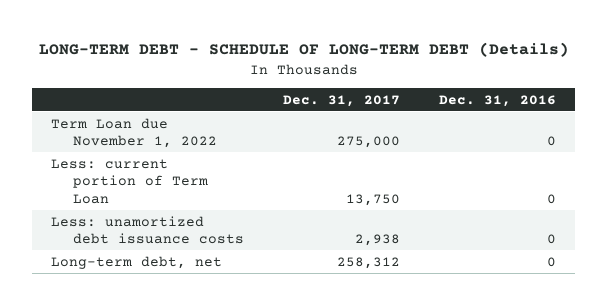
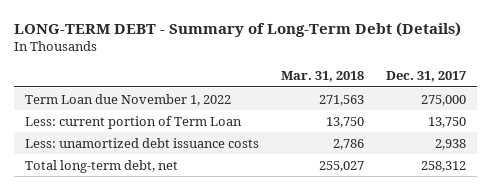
[38,42,569,58] LONG-TERM DEBT - SCHEDULE OF LONG-TERM DEBT (Details) -> [13,21,461,37] LONG-TERM DEBT - Summary of Long-Term Debt (Details)
[438,94,556,107] Dec. 31, 2016 -> none
none -> [281,71,365,83] Mar. 31, 2018
[51,255,223,269] Long-term debt, net -> [24,159,178,173] Total long-term debt, net

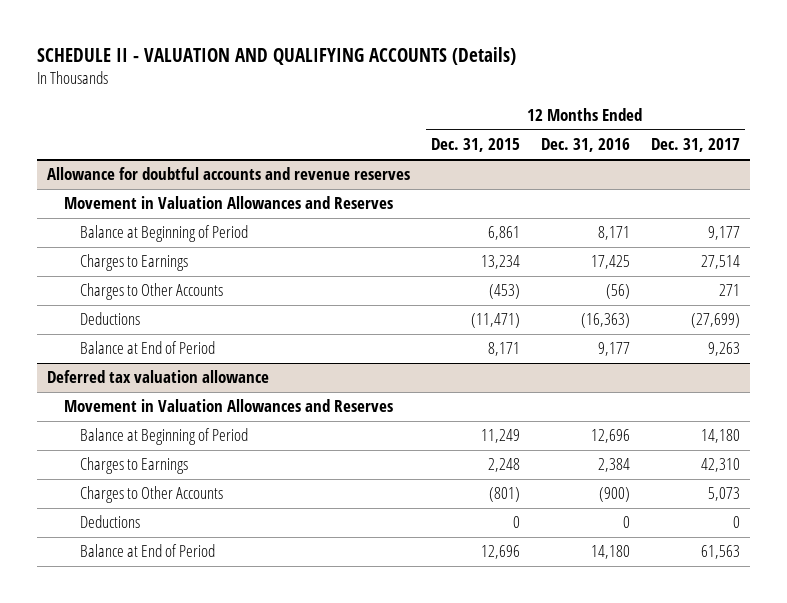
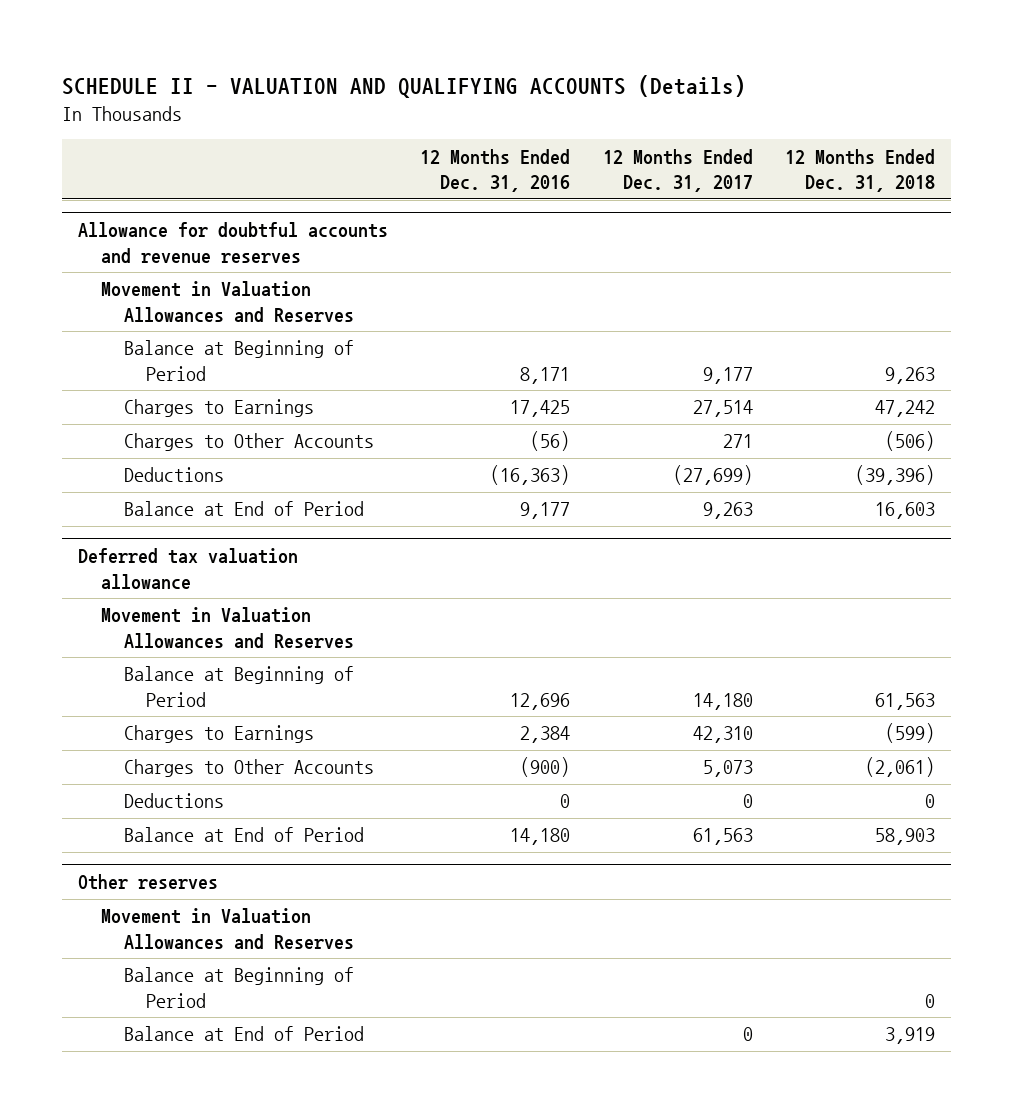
[431,138,521,153] Dec. 31, 2015 -> none
none -> [784,148,935,193] 12 Months Ended Dec. 31, 2018
none -> [78,874,219,891] Other reserves
none -> [100,908,354,950] Movement in Valuation Allowances and Reserves
none -> [123,967,354,1008] Balance at Beginning of Period
none -> [123,1026,364,1042] Balance at End of Period

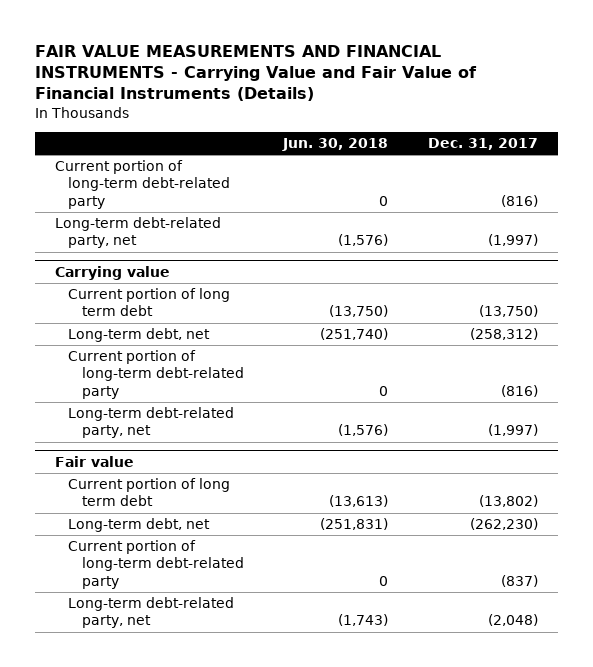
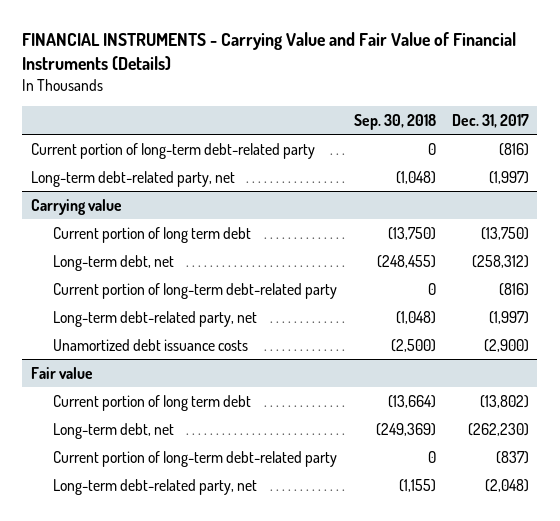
[35,44,478,102] FAIR VALUE MEASUREMENTS AND FINANCIAL INSTRUMENTS - Carrying Value and Fair Value of Financial Instruments (Details) -> [22,32,517,70] FINANCIAL INSTRUMENTS - Carrying Value and Fair Value of Financial Instruments (Details)
[282,138,389,152] Jun. 30, 2018 -> none
none -> [353,113,436,130] Sep. 30, 2018
none -> [53,338,249,351] Unamortized debt issuance costs

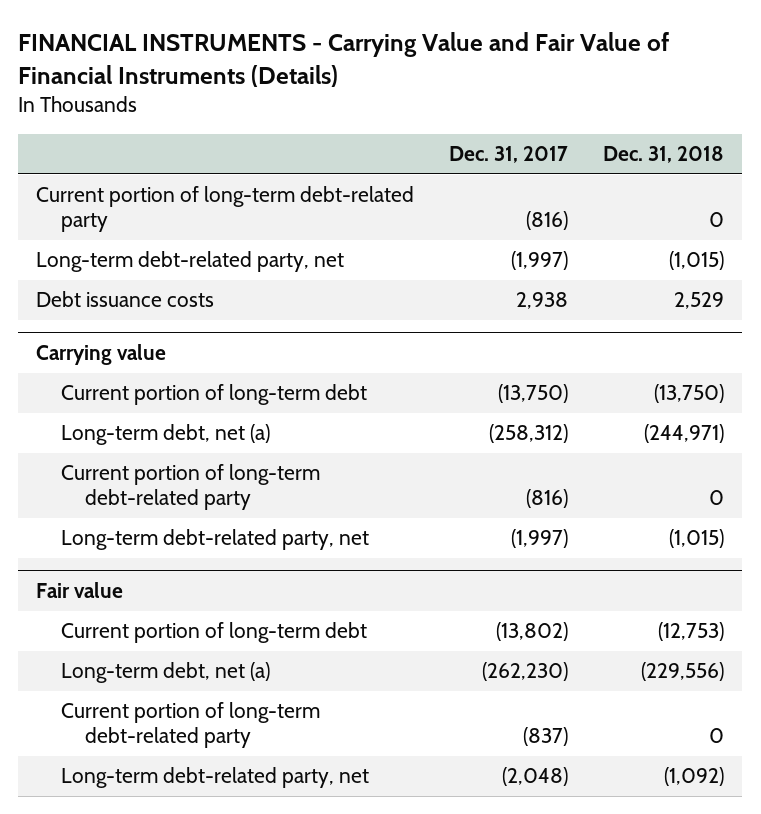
[353,113,436,130] Sep. 30, 2018 -> none
none -> [603,146,725,164] Dec. 31, 2018
none -> [36,291,215,308] Debt issuance costs
[53,226,252,243] Current portion of long term debt -> [60,384,367,406] Current portion of long-term debt
[53,254,175,271] Long-term debt, net -> [60,424,270,446] Long-term debt, net (a)
[53,338,249,351] Unamortized debt issuance costs -> none
[53,394,252,411] Current portion of long term debt -> [60,622,367,644] Current portion of long-term debt
[53,422,175,439] Long-term debt, net -> [60,662,270,684] Long-term debt, net (a)

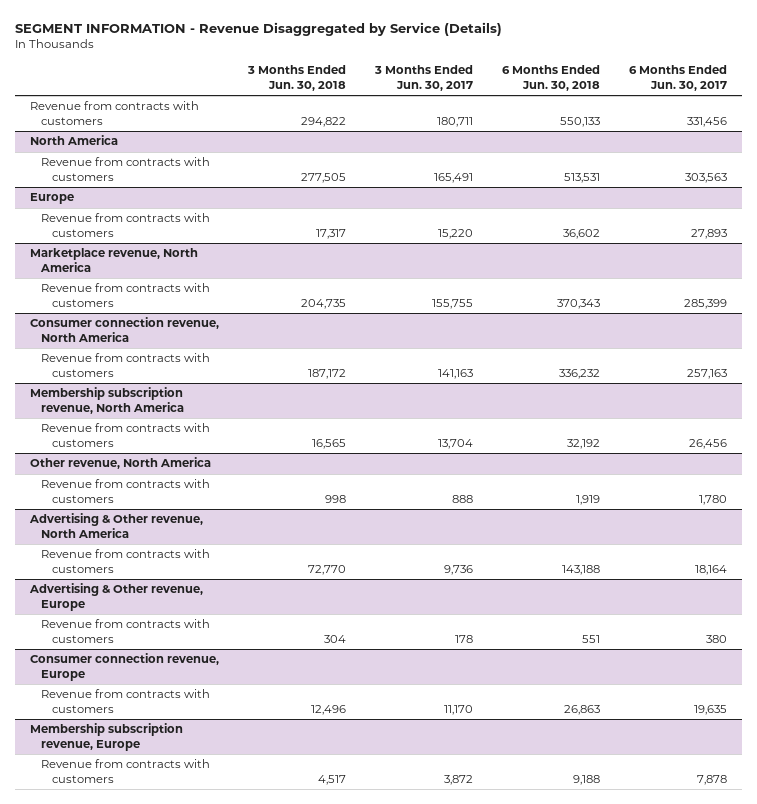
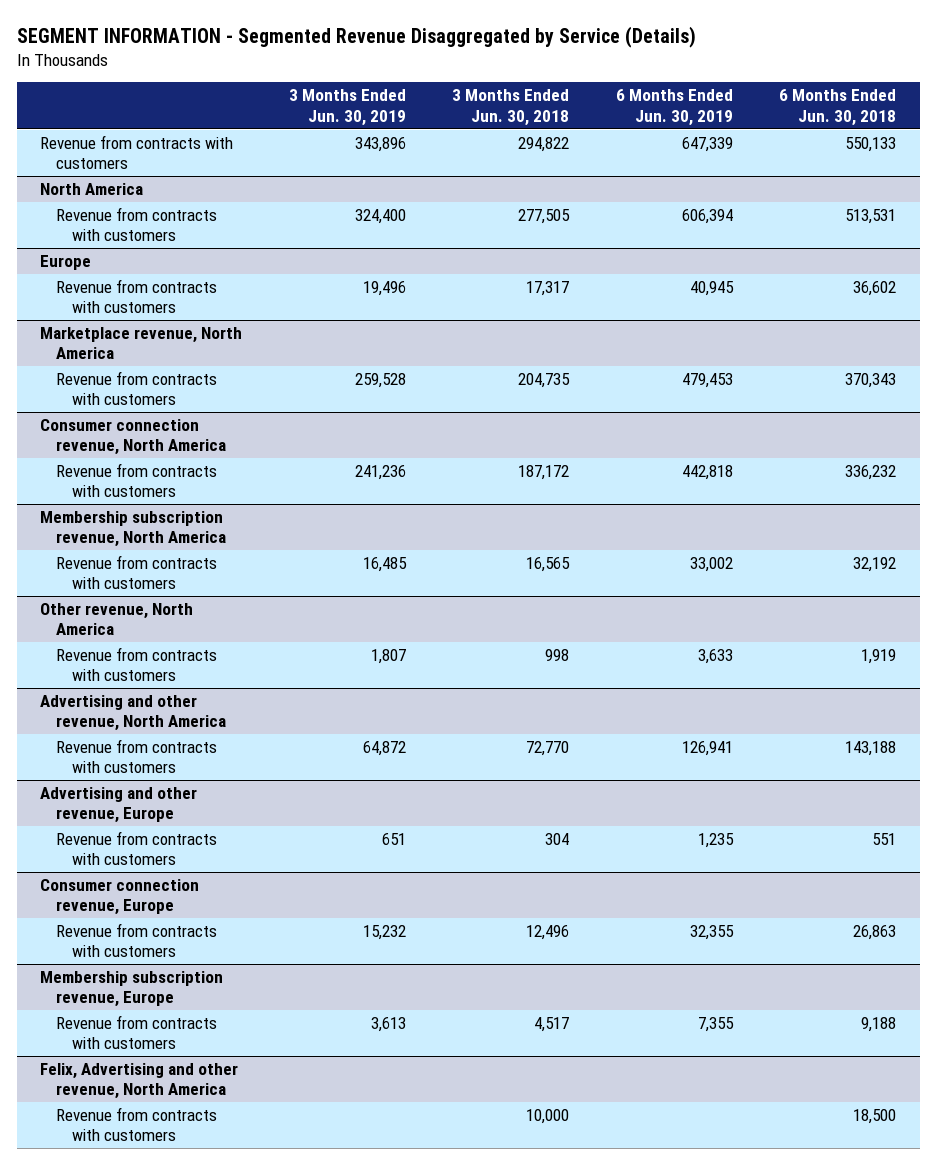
[15,22,503,37] SEGMENT INFORMATION - Revenue Disaggregated by Service (Details) -> [16,25,696,48] SEGMENT INFORMATION - Segmented Revenue Disaggregated by Service (Details)
[374,65,474,91] 3 Months Ended Jun. 30, 2017 -> none
[629,65,728,91] 6 Months Ended Jun. 30, 2017 -> none
none -> [288,89,406,126] 3 Months Ended Jun. 30, 2019
none -> [615,89,733,126] 6 Months Ended Jun. 30, 2019
[28,513,203,538] Advertising & Other revenue, North America -> [40,694,227,732] Advertising and other revenue, North America
[28,583,203,611] Advertising & Other revenue, Europe -> [40,786,198,824] Advertising and other revenue, Europe
none -> [40,1062,239,1100] Felix, Advertising and other revenue, North America
none -> [56,1106,218,1142] Revenue from contracts with customers

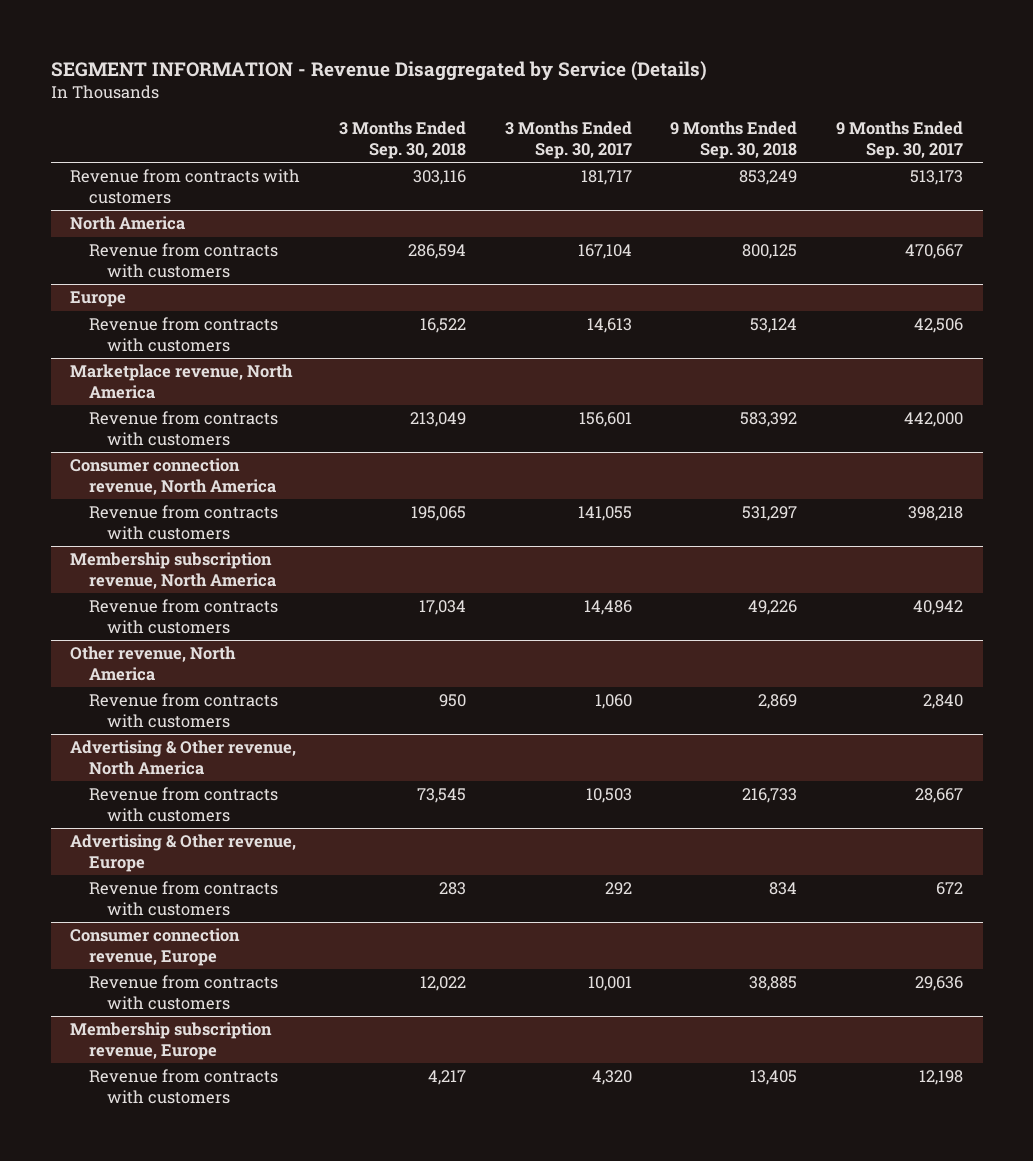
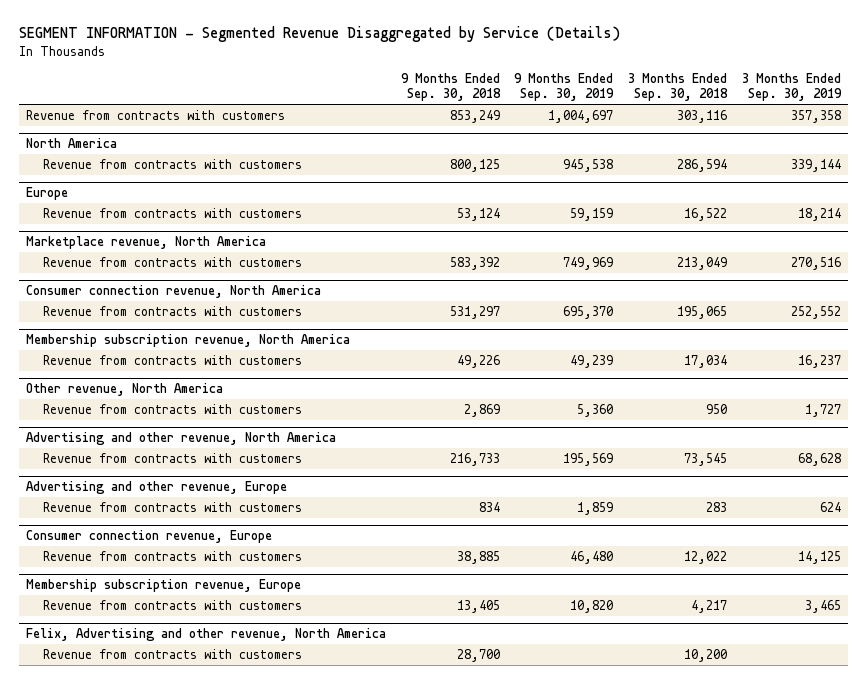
[50,61,707,82] SEGMENT INFORMATION - Revenue Disaggregated by Service (Details) -> [18,26,620,43] SEGMENT INFORMATION - Segmented Revenue Disaggregated by Service (Details)
[504,120,632,159] 3 Months Ended Sep. 30, 2017 -> none
[836,120,964,159] 9 Months Ended Sep. 30, 2017 -> none
none -> [514,73,615,102] 9 Months Ended Sep. 30, 2019
none -> [741,73,842,102] 3 Months Ended Sep. 30, 2019
[69,740,296,775] Advertising & Other revenue, North America -> [25,432,336,446] Advertising and other revenue, North America
[69,834,296,872] Advertising & Other revenue, Europe -> [25,481,287,495] Advertising and other revenue, Europe
none -> [25,628,386,642] Felix, Advertising and other revenue, North America
none -> [42,648,302,659] Revenue from contracts with customers

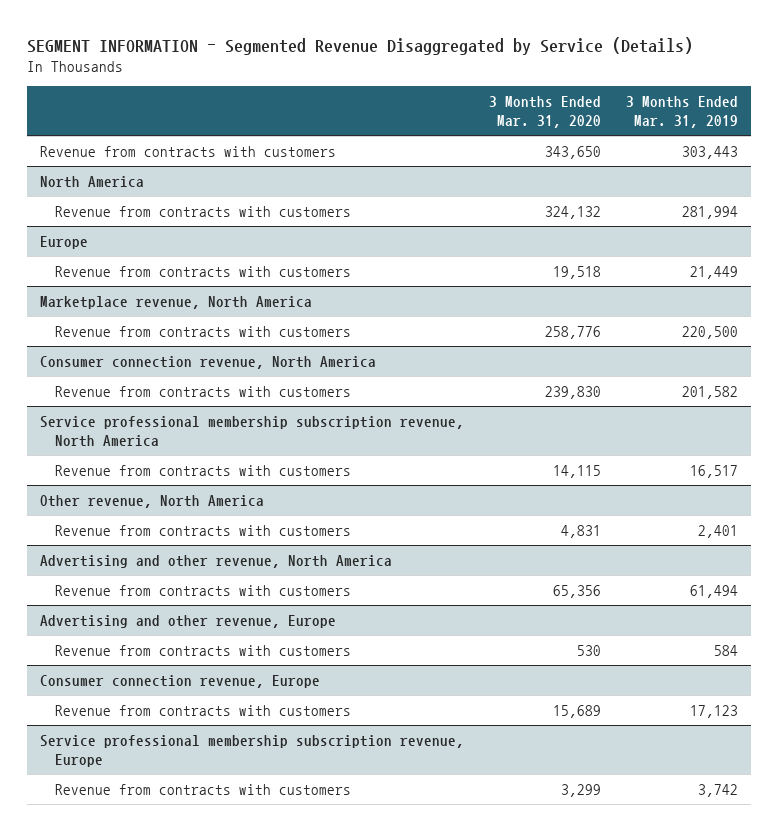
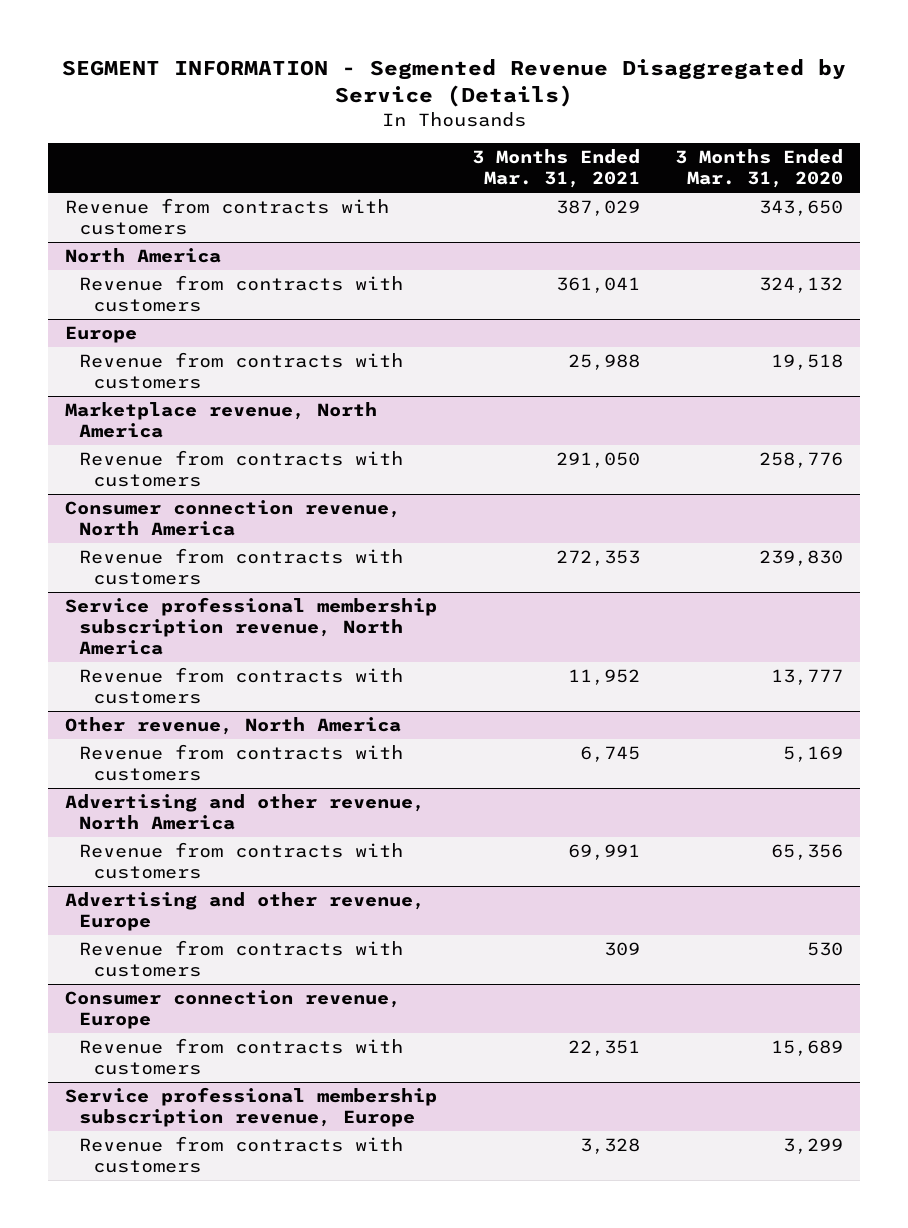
[626,96,739,128] 3 Months Ended Mar. 31, 2019 -> none
none -> [472,149,641,189] 3 Months Ended Mar. 31, 2021
[552,464,601,478] 14,115 -> [770,669,843,686] 13,777
[560,524,601,538] 4,831 -> [782,746,843,763] 5,169

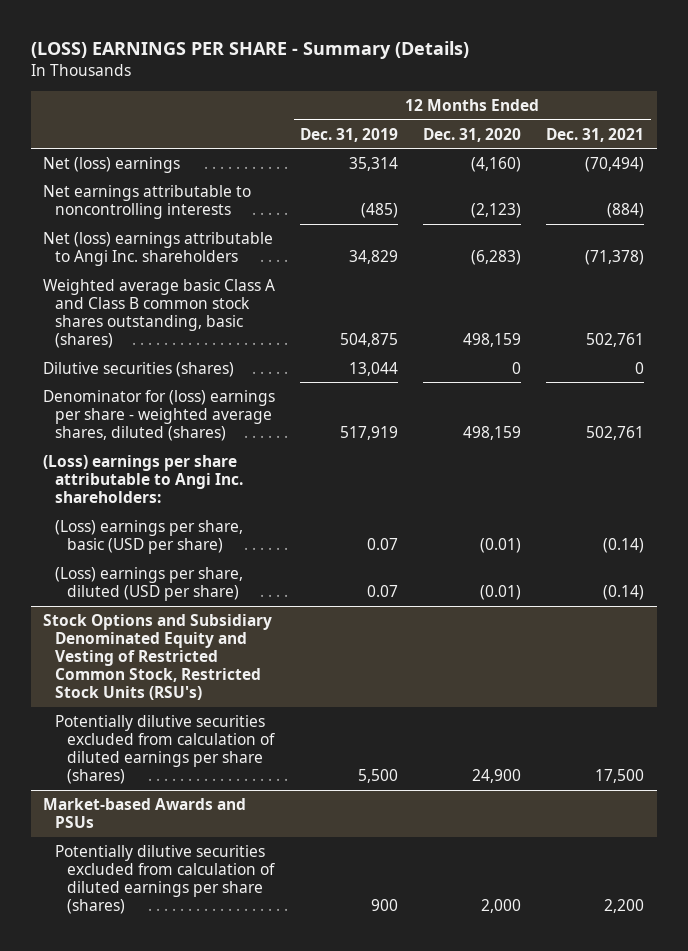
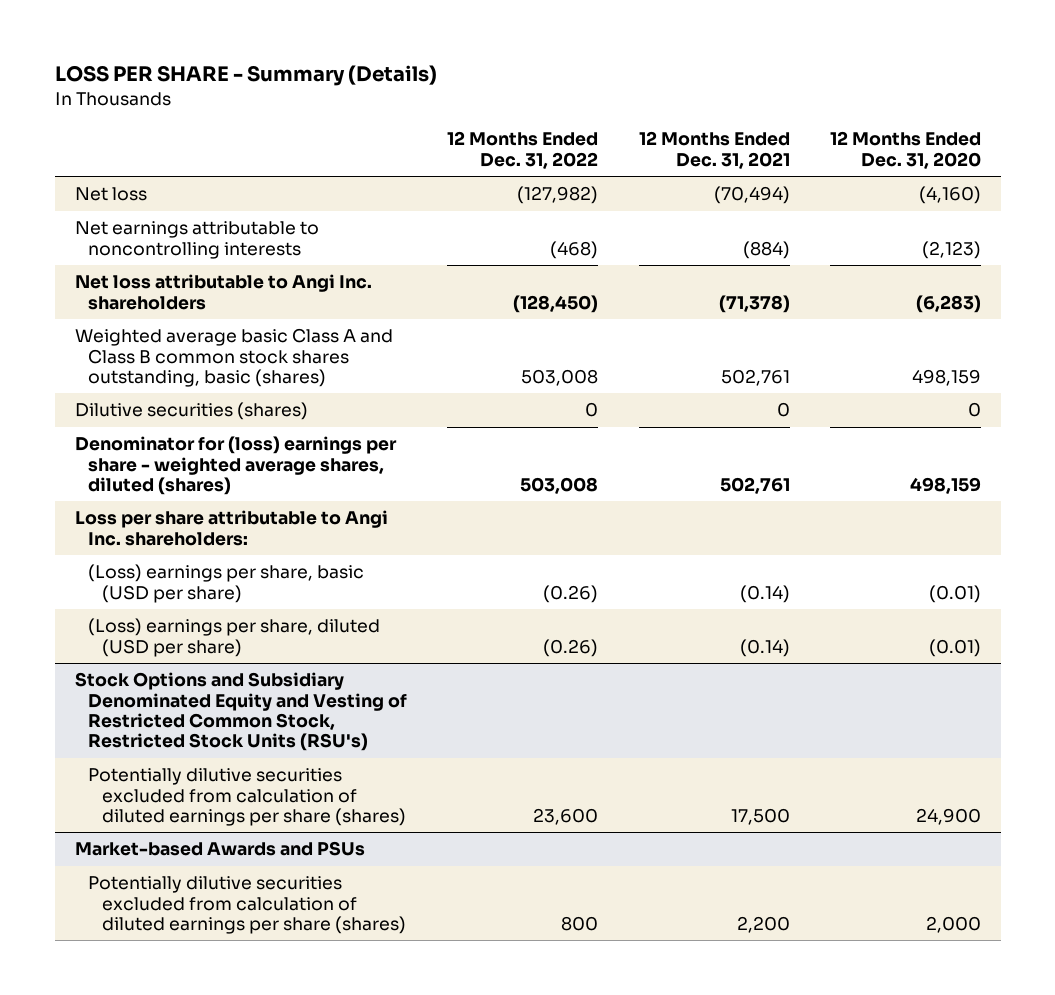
[30,40,469,59] (LOSS) EARNINGS PER SHARE - Summary (Details) -> [54,65,437,87] LOSS PER SHARE - Summary (Details)
[300,127,399,142] Dec. 31, 2019 -> none
none -> [447,131,599,169] 12 Months Ended Dec. 31, 2022
[43,156,181,173] Net (loss) earnings -> [74,187,147,202] Net loss
[43,231,274,266] Net (loss) earnings attributable to Angi Inc. shareholders -> [74,274,372,310] Net loss attributable to Angi Inc. shareholders
[43,454,244,504] (Loss) earnings per share attributable to Angi Inc. shareholders: -> [74,510,388,546] Loss per share attributable to Angi Inc. shareholders:

